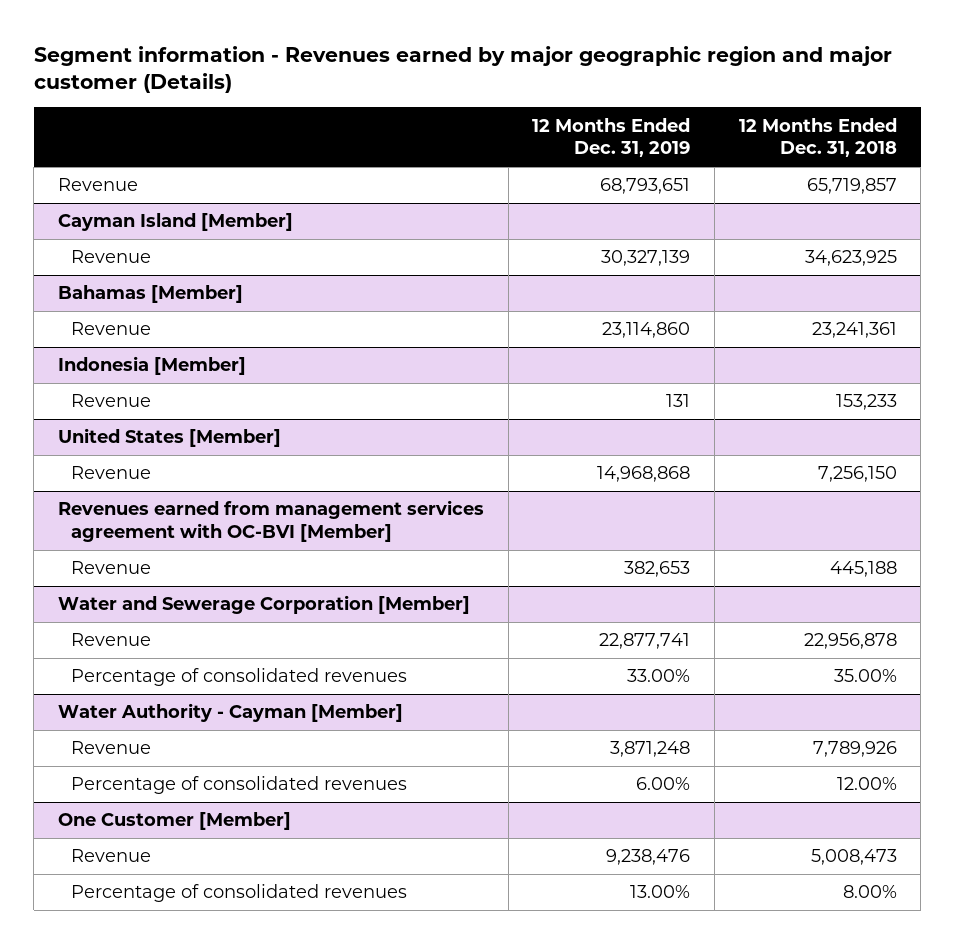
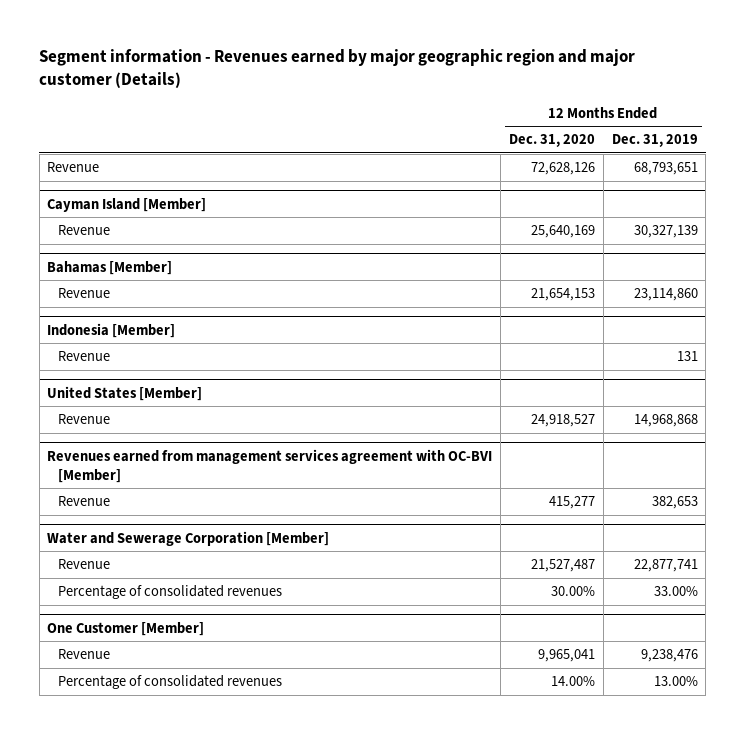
[738,117,897,158] 12 Months Ended Dec. 31, 2018 -> none
none -> [509,134,596,148] Dec. 31, 2020
[57,703,403,723] Water Authority - Cayman [Member] -> none
[70,741,151,755] Revenue -> none
[70,776,407,795] Percentage of consolidated revenues -> none

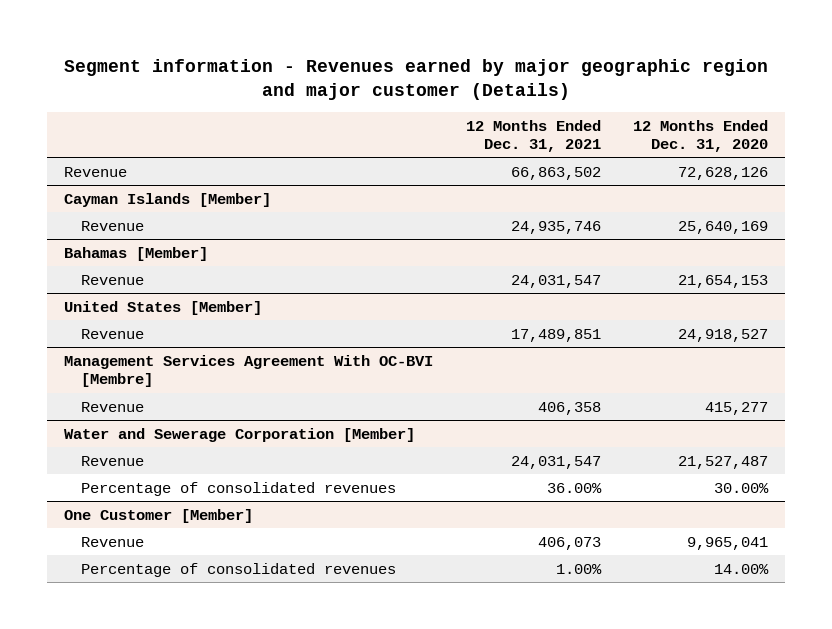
[611,134,698,148] Dec. 31, 2019 -> none
none -> [465,119,601,152] 12 Months Ended Dec. 31, 2021
[47,197,207,212] Cayman Island [Member] -> [63,192,271,207] Cayman Islands [Member]
[47,322,176,338] Indonesia [Member] -> none
[58,351,111,362] Revenue -> none
[47,448,493,483] Revenues earned from management services agreement with OC-BVI [Member] -> [63,354,433,387] Management Services Agreement With OC-BVI [Membre]

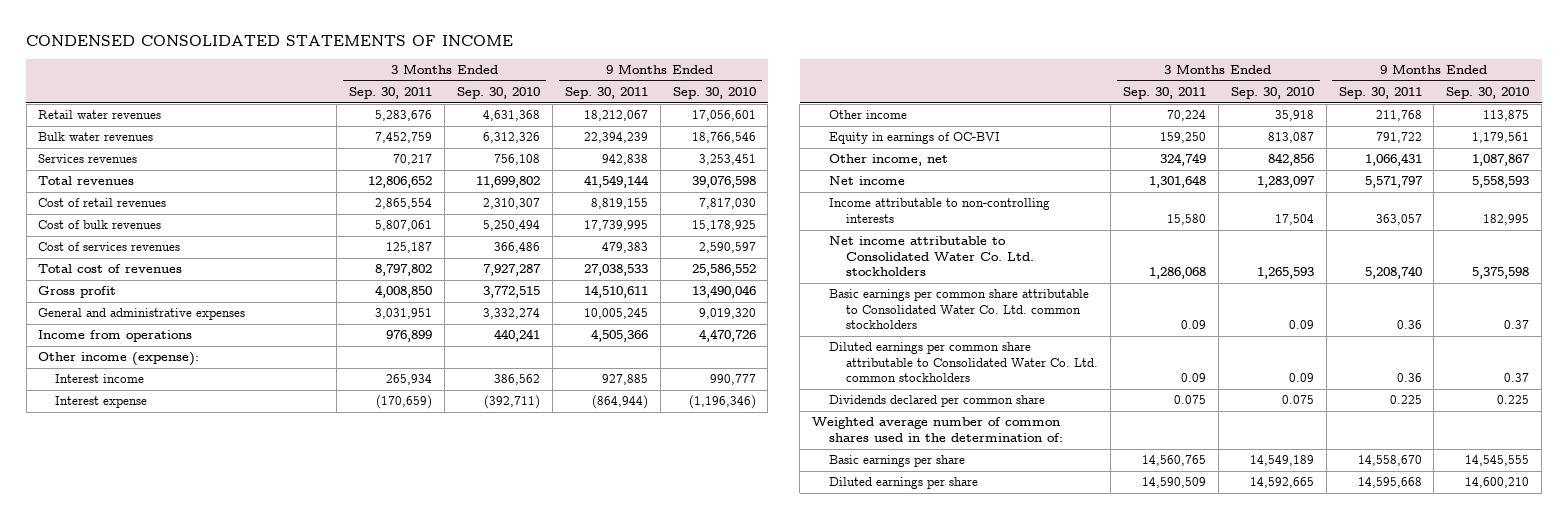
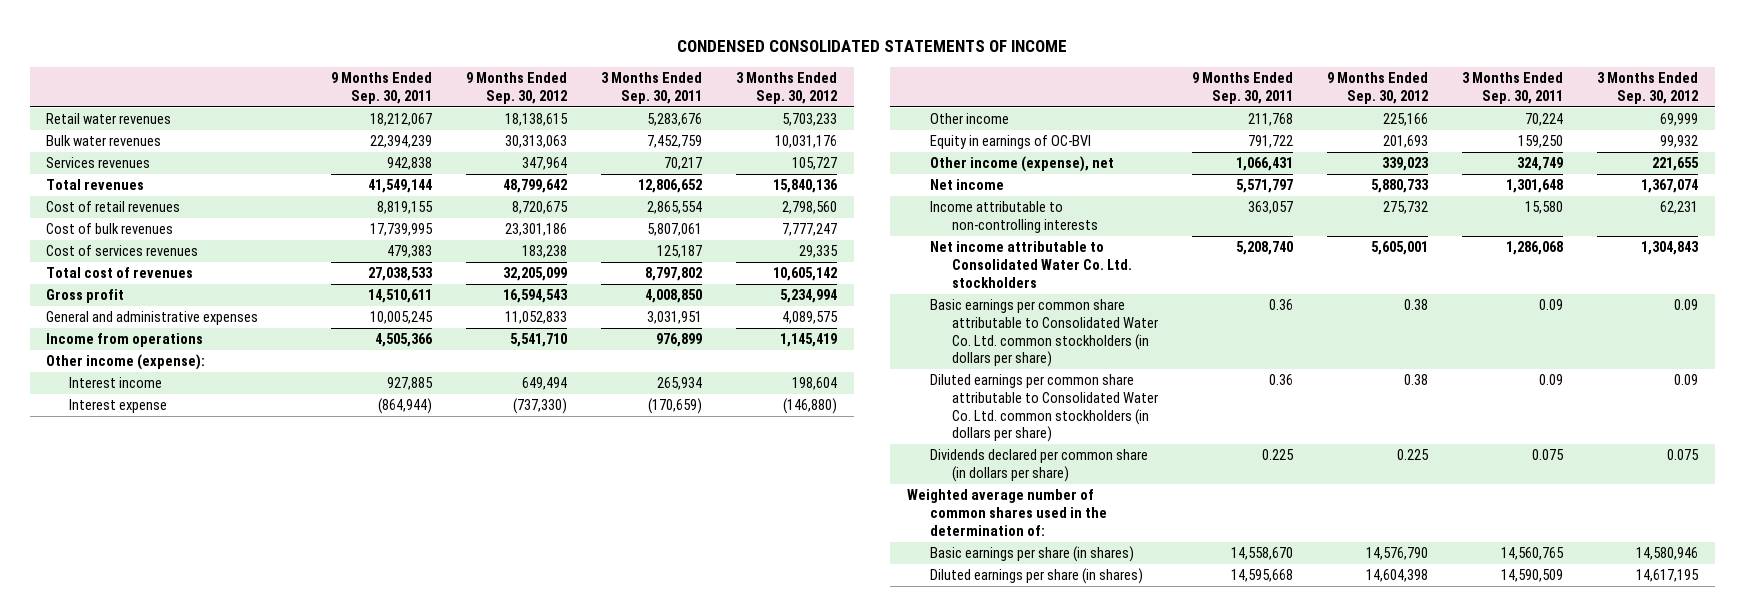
[457,87,541,100] Sep. 30, 2010 -> none
[672,87,756,100] Sep. 30, 2010 -> none
none -> [466,72,568,104] 9 Months Ended Sep. 30, 2012
none -> [735,72,837,104] 3 Months Ended Sep. 30, 2012
[829,154,949,167] Other income, net -> [929,156,1114,173] Other income (expense), net
[829,289,1090,330] Basic earnings per common share attributable to Consolidated Water Co. Ltd. common stockholders -> [929,299,1159,368] Basic earnings per common share attributable to Consolidated Water Co. Ltd. common stockholders (in dollars per share)
[829,342,1099,383] Diluted earnings per common share attributable to Consolidated Water Co. Ltd. common stockholders -> [929,374,1159,443] Diluted earnings per common share attributable to Consolidated Water Co. Ltd. common stockholders (in dollars per share)
[829,395,1046,408] Dividends declared per common share -> [929,449,1148,483] Dividends declared per common share (in dollars per share)
[829,455,966,468] Basic earnings per share -> [929,546,1134,563] Basic earnings per share (in shares)
[829,477,979,490] Diluted earnings per share -> [929,568,1143,585] Diluted earnings per share (in shares)

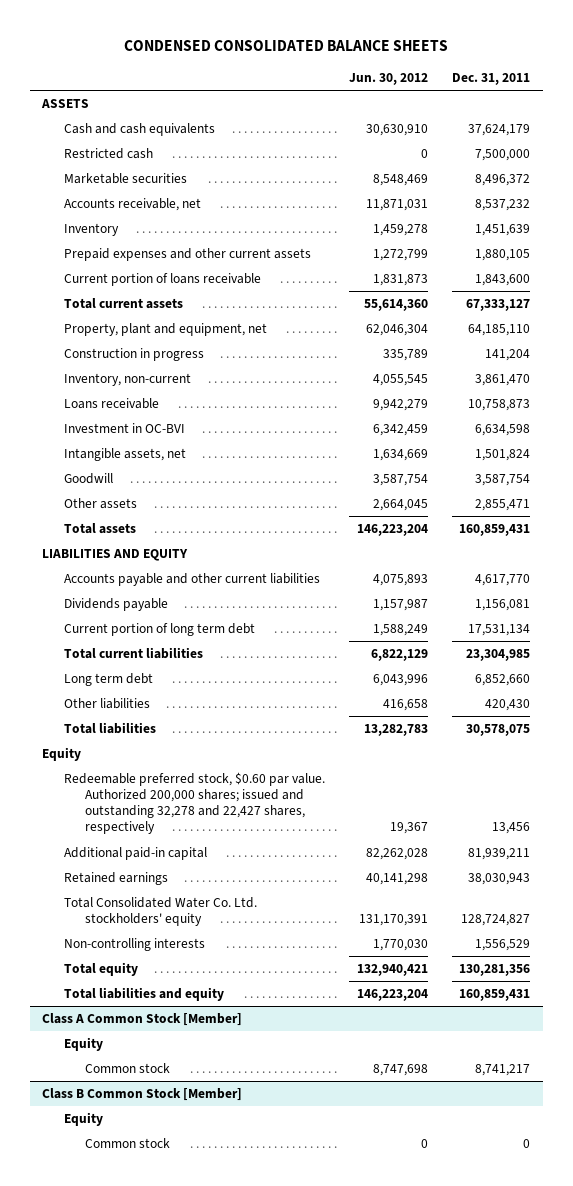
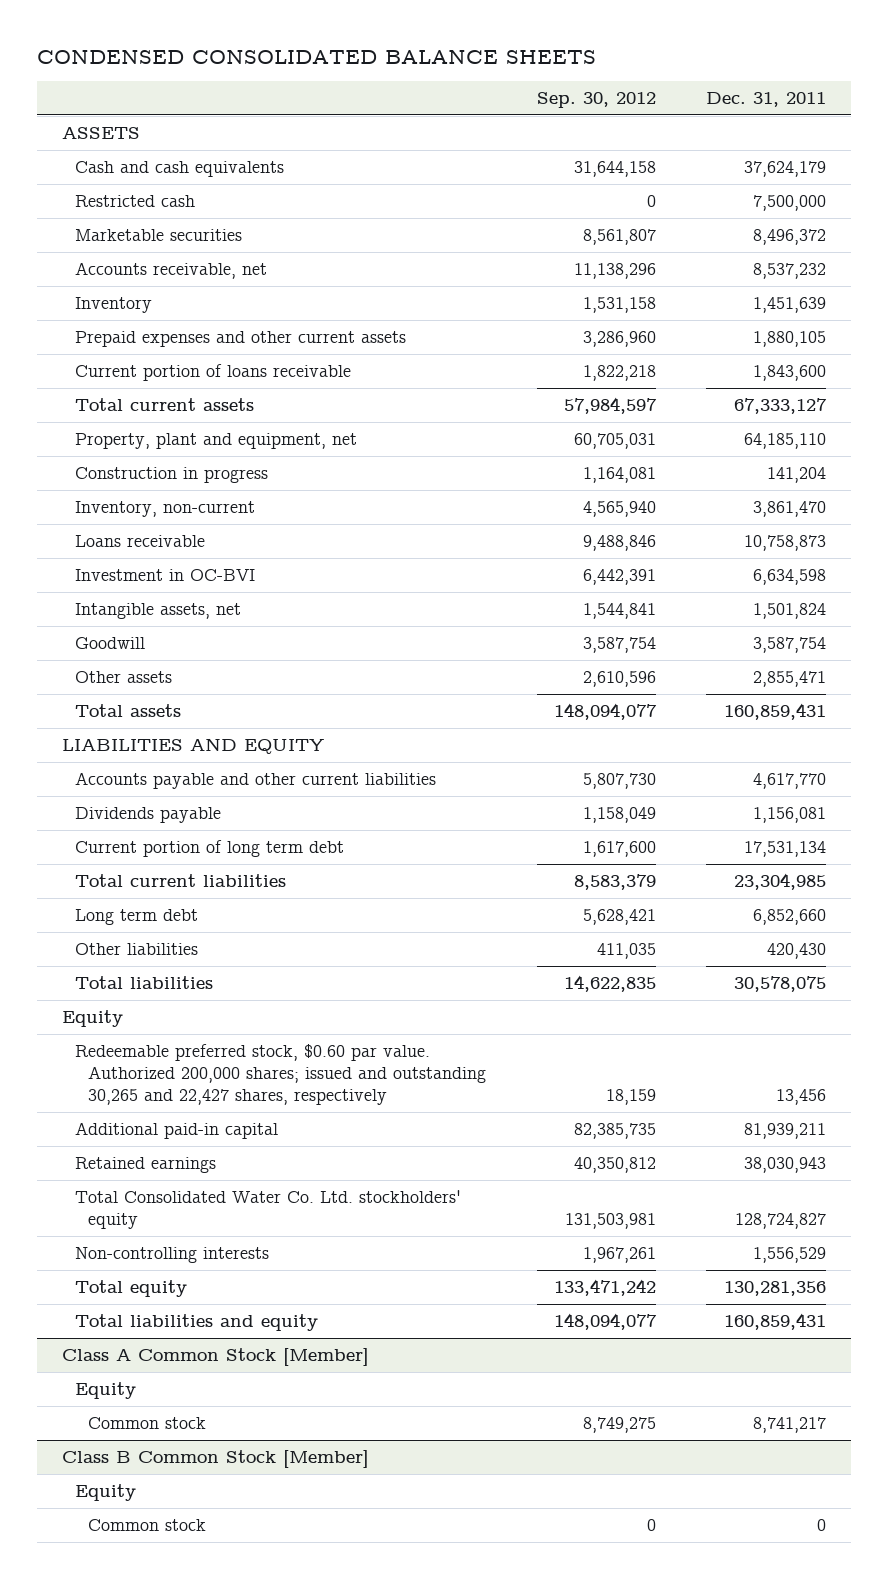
[349,73,429,86] Jun. 30, 2012 -> none
none -> [536,91,656,108] Sep. 30, 2012
[63,772,325,835] Redeemable preferred stock, $0.60 par value. Authorized 200,000 shares; issued and outstanding 32,278 and 22,427 shares, respectively -> [75,1043,487,1106] Redeemable preferred stock, $0.60 par value. Authorized 200,000 shares; issued and outstanding 30,265 and 22,427 shares, respectively

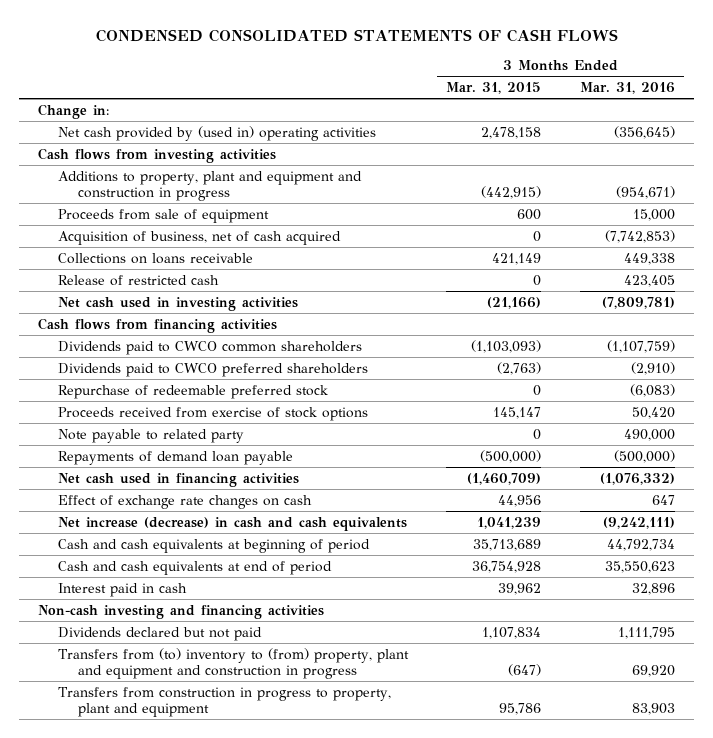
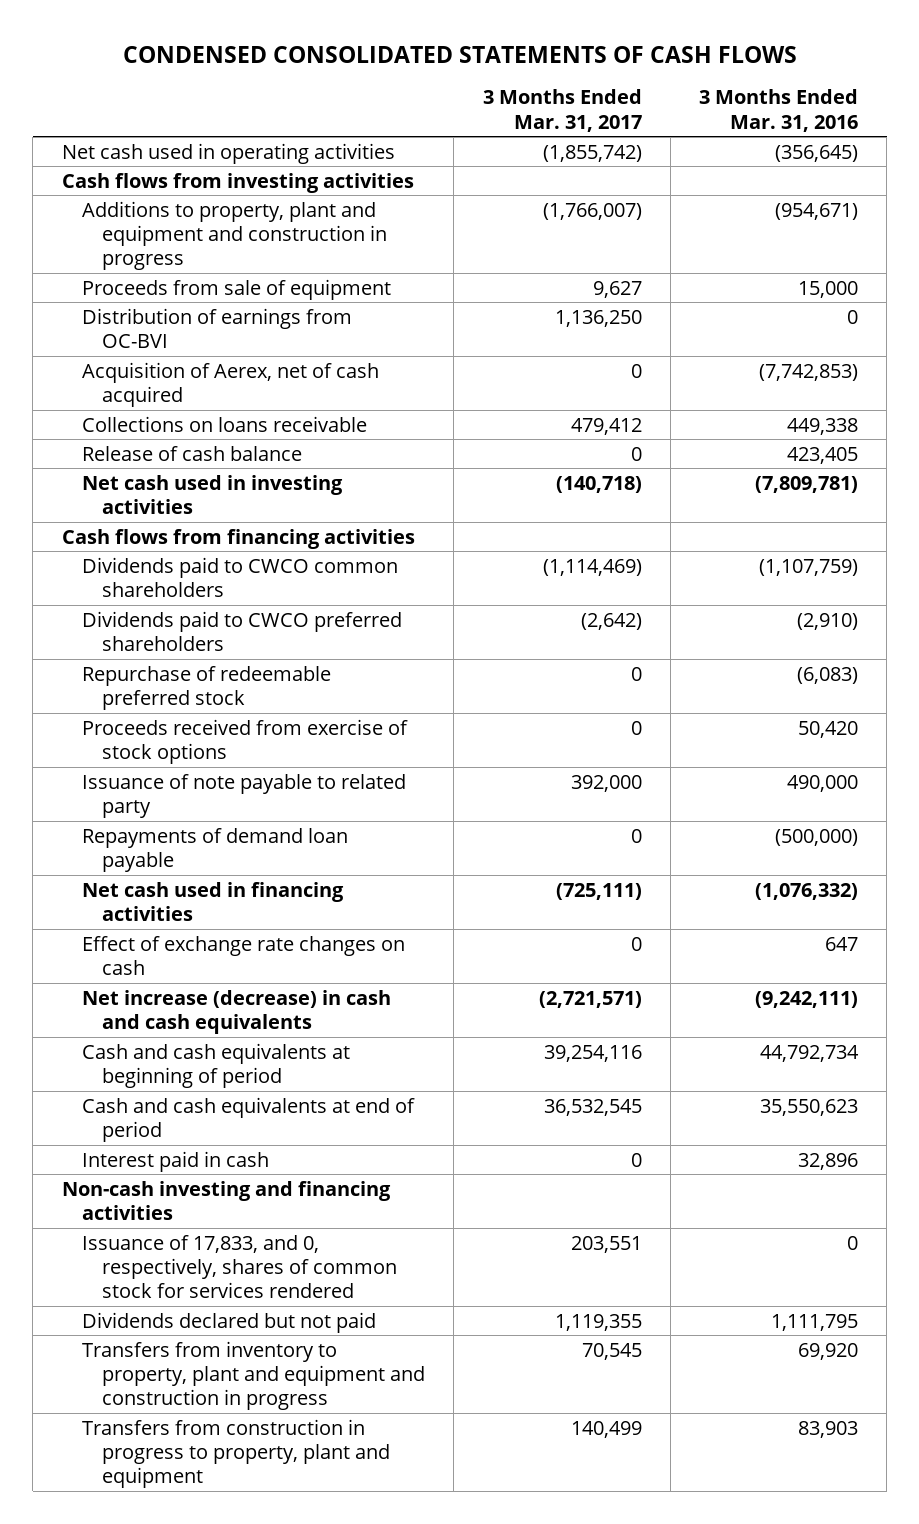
[446,82,542,95] Mar. 31, 2015 -> none
none -> [482,89,642,132] 3 Months Ended Mar. 31, 2017
[38,103,110,119] Change in: -> none
[58,125,377,141] Net cash provided by (used in) operating activities -> [61,142,395,164] Net cash used in operating activities
none -> [81,307,352,348] Distribution of earnings from OC-BVI
[58,230,342,245] Acquisition of business, net of cash acquired -> [81,361,379,407] Acquisition of Aerex, net of cash acquired
[58,274,220,286] Release of restricted cash -> [81,445,302,461] Release of cash balance
[58,428,245,443] Note payable to related party -> [81,773,406,818] Issuance of note payable to related party
none -> [81,1234,398,1299] Issuance of 17,833, and 0, respectively, shares of common stock for services rendered
[58,647,410,679] Transfers from (to) inventory to (from) property, plant and equipment and construction in progress -> [81,1340,426,1411] Transfers from inventory to property, plant and equipment and construction in progress

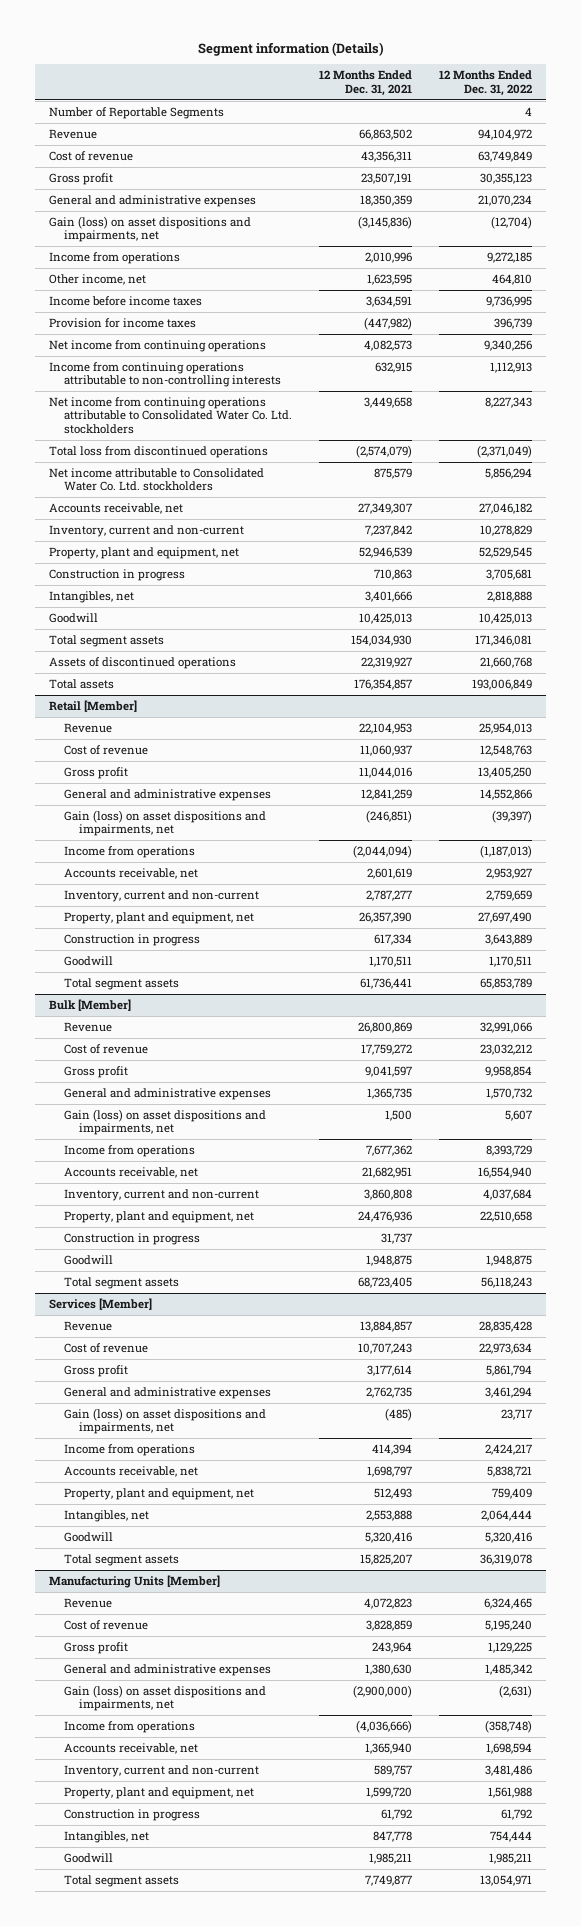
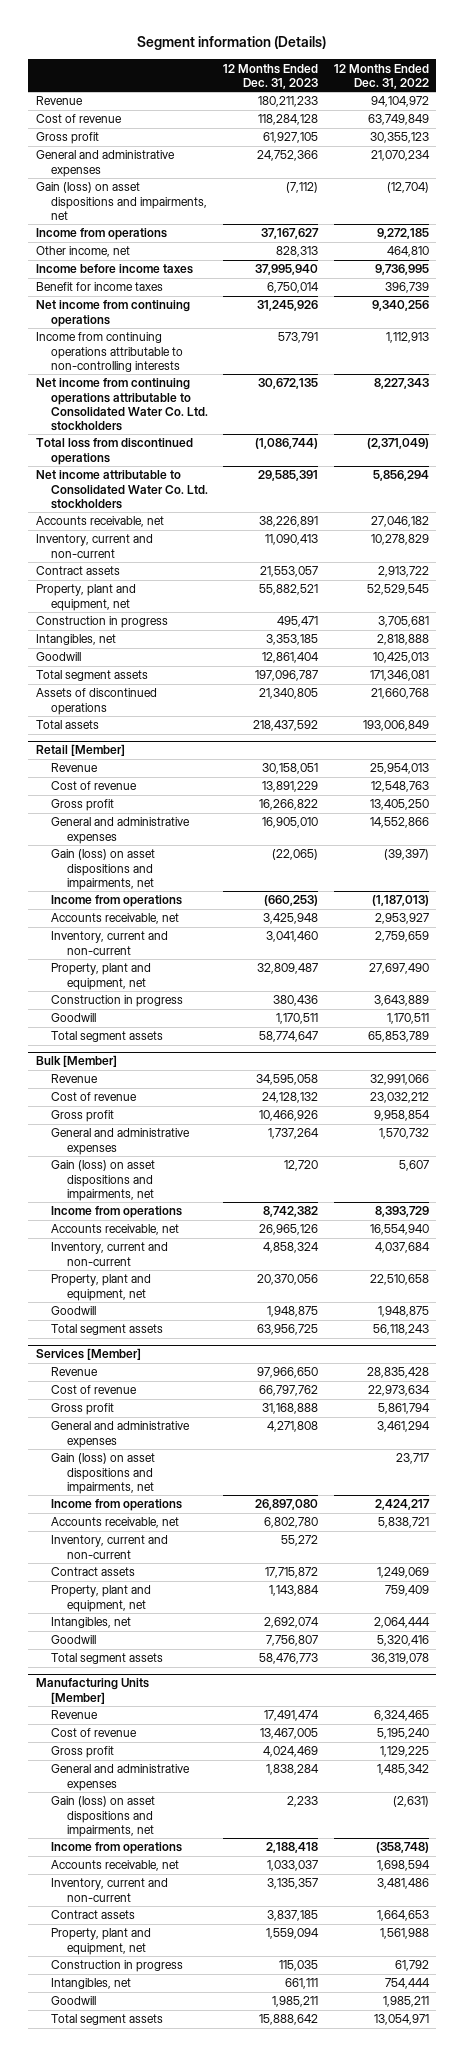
[319,70,413,96] 12 Months Ended Dec. 31, 2021 -> none
none -> [223,63,319,89] 12 Months Ended Dec. 31, 2023
[48,107,224,120] Number of Reportable Segments -> none
[48,318,196,329] Provision for income taxes -> [36,282,164,292] Benefit for income taxes
none -> [36,566,121,576] Contract assets
[63,1233,200,1246] Construction in progress -> none
none -> [51,1535,169,1559] Inventory, current and non-current
none -> [51,1567,136,1577] Contract assets
none -> [51,1910,136,1920] Contract assets

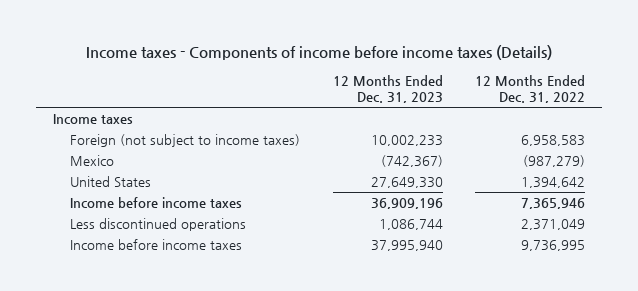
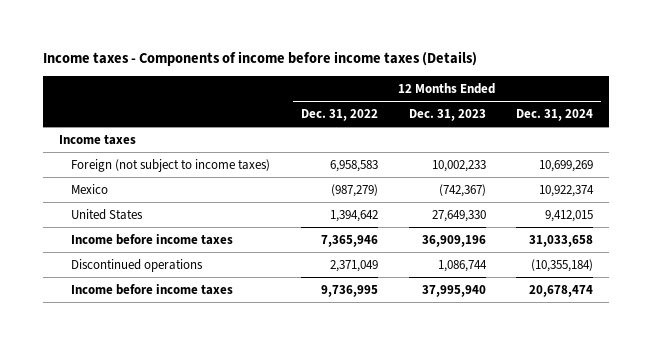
none -> [516,108,594,121] Dec. 31, 2024
[69,217,246,231] Less discontinued operations -> [71,258,204,272] Discontinued operations

